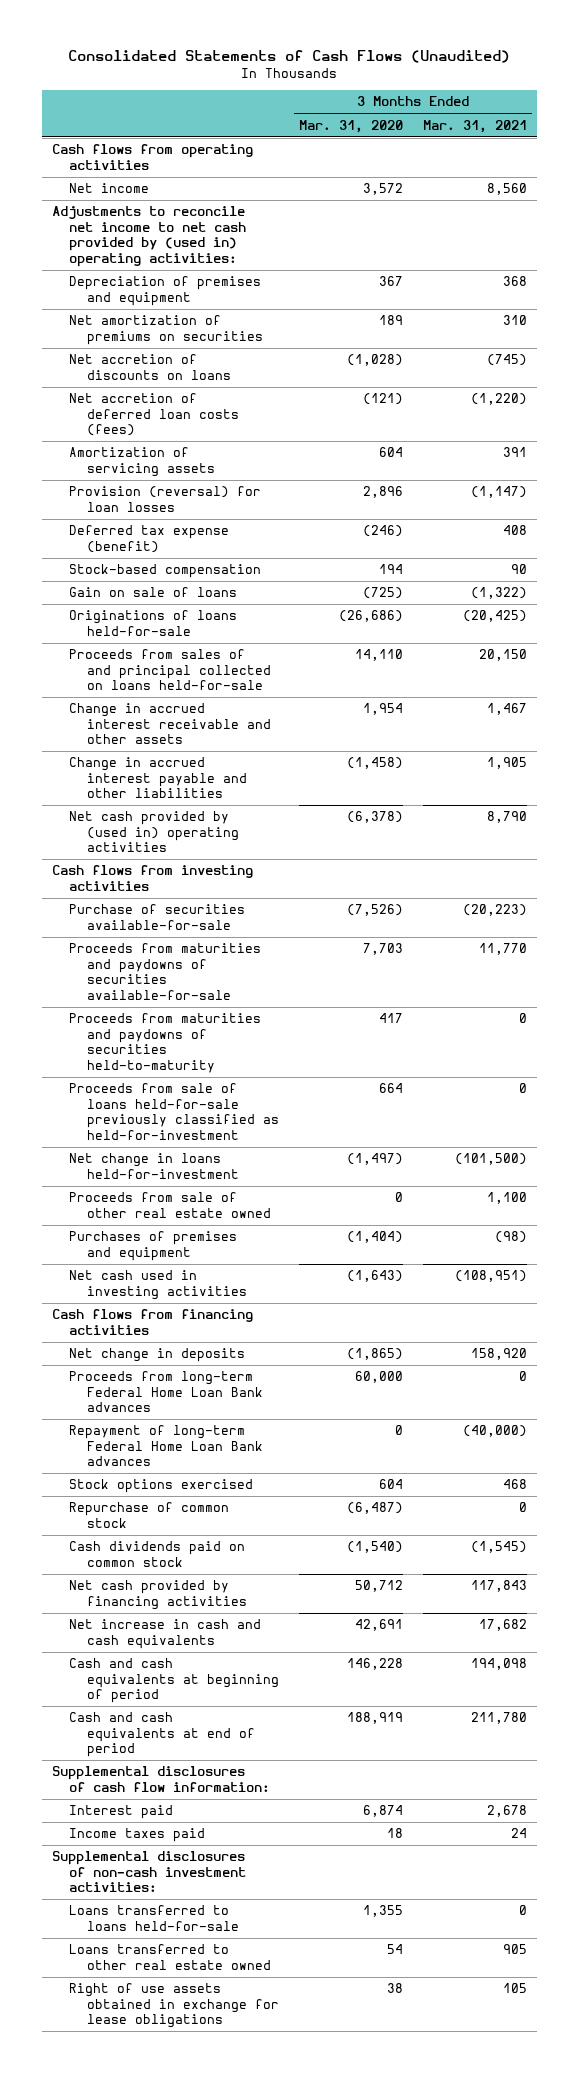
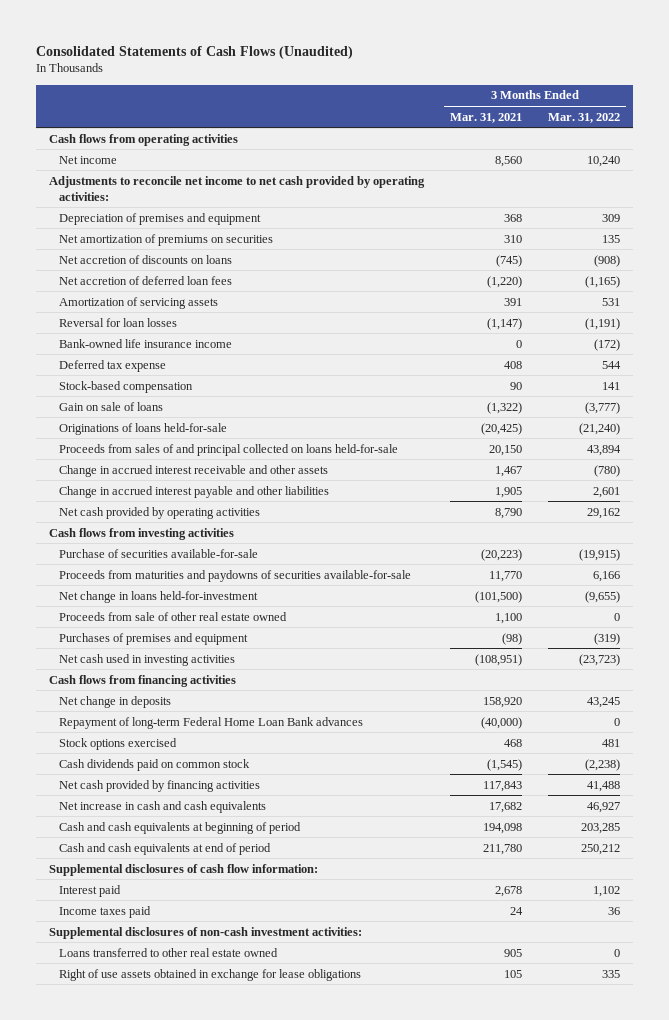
[298,119,403,133] Mar. 31, 2020 -> none
none -> [548,112,621,123] Mar. 31, 2022
[51,206,247,267] Adjustments to reconcile net income to net cash provided by (used in) operating activities: -> [49,175,426,201] Adjustments to reconcile net income to net cash provided by operating activities:
[69,393,240,437] Net accretion of deferred loan costs (fees) -> [59,275,233,285] Net accretion of deferred loan fees
[69,486,262,512] Provision (reversal) for loan losses -> [59,317,178,327] Reversal for loan losses
none -> [59,338,233,348] Bank-owned life insurance income
[69,525,230,553] Deferred tax expense (benefit) -> [59,359,167,372] Deferred tax expense
[69,811,240,853] Net cash provided by (used in) operating activities -> [59,506,261,519] Net cash provided by operating activities
[69,1013,262,1073] Proceeds from maturities and paydowns of securities held-to-maturity -> none
[69,1083,280,1140] Proceeds from sale of loans held-for-sale previously classified as held-for-investment -> none
[69,1371,264,1413] Proceeds from long-term Federal Home Loan Bank advances -> none
[69,1502,230,1528] Repurchase of common stock -> none
[69,1905,240,1931] Loans transferred to loans held-for-sale -> none

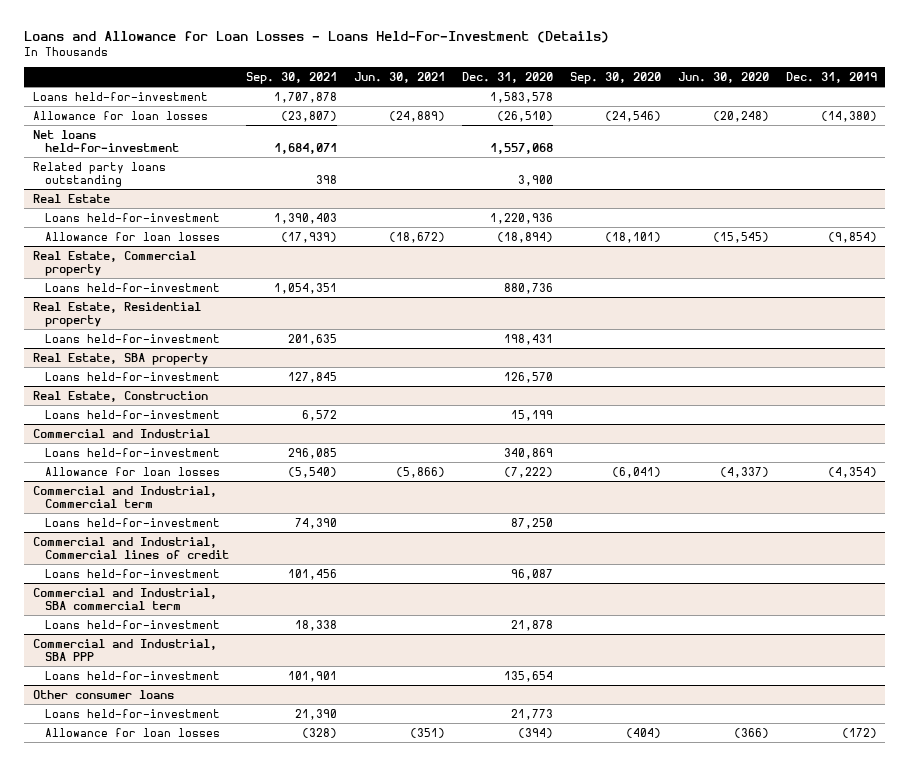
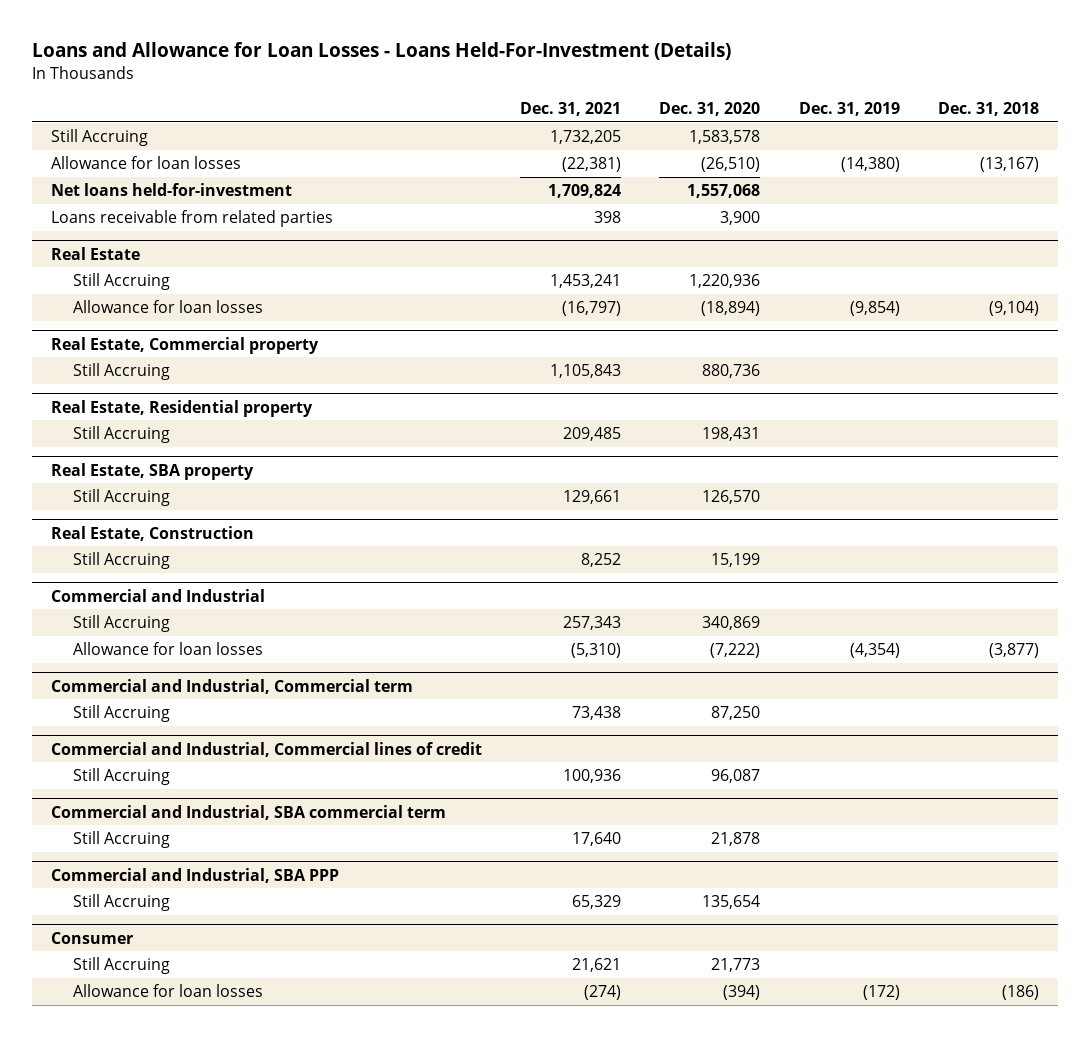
[245,71,337,84] Sep. 30, 2021 -> none
[353,71,445,83] Jun. 30, 2021 -> none
[569,71,661,84] Sep. 30, 2020 -> none
[677,71,769,83] Jun. 30, 2020 -> none
none -> [520,102,622,117] Dec. 31, 2021
none -> [938,102,1040,117] Dec. 31, 2018
[32,91,208,101] Loans held-for-investment -> [50,129,148,147] Still Accruing
[32,161,166,187] Related party loans outstanding -> [50,210,333,228] Loans receivable from related parties
[44,212,220,222] Loans held-for-investment -> [73,273,171,291] Still Accruing
[44,282,220,292] Loans held-for-investment -> [73,363,171,381] Still Accruing
[44,333,220,343] Loans held-for-investment -> [73,426,171,444] Still Accruing
[44,371,220,381] Loans held-for-investment -> [73,489,171,507] Still Accruing
[44,409,220,419] Loans held-for-investment -> [73,552,171,570] Still Accruing
[44,447,220,457] Loans held-for-investment -> [73,615,171,633] Still Accruing
[44,517,220,527] Loans held-for-investment -> [73,705,171,723] Still Accruing
[44,568,220,578] Loans held-for-investment -> [73,768,171,786] Still Accruing
[44,619,220,629] Loans held-for-investment -> [73,831,171,849] Still Accruing
[44,670,220,680] Loans held-for-investment -> [73,894,171,912] Still Accruing
[32,689,174,699] Other consumer loans -> [50,931,133,944] Consumer
[44,708,220,718] Loans held-for-investment -> [73,957,171,975] Still Accruing

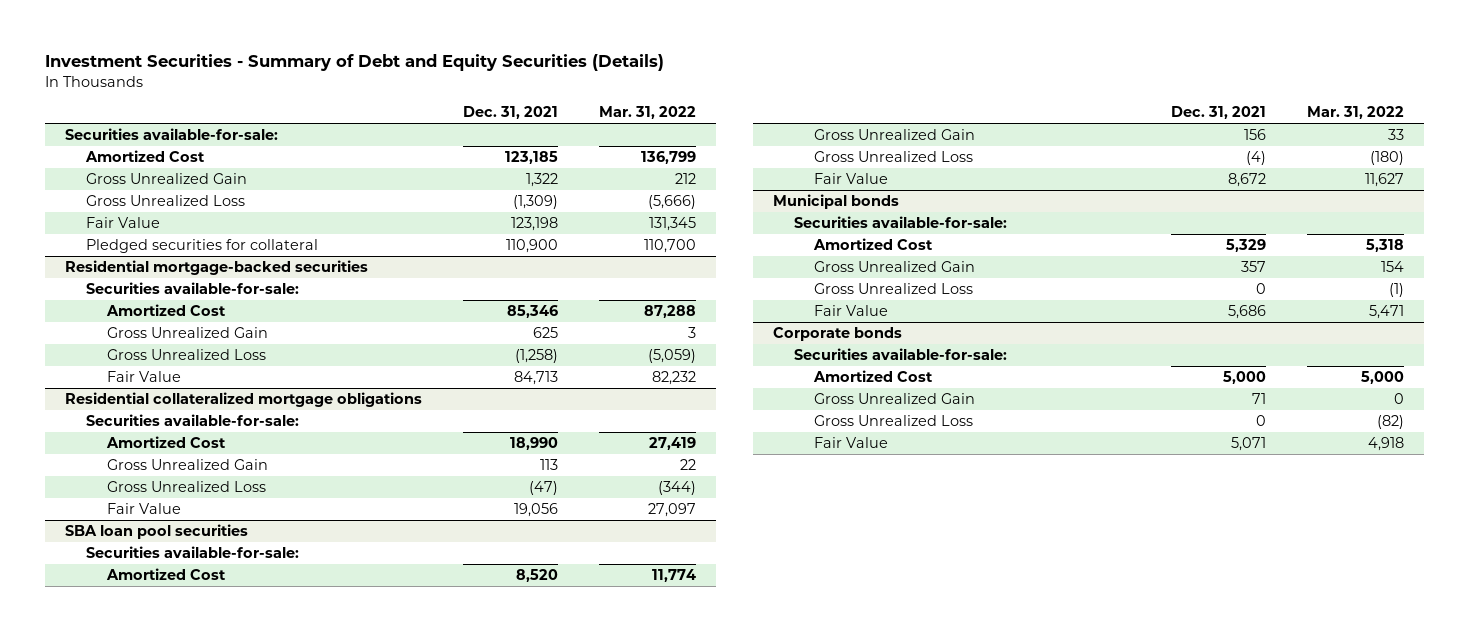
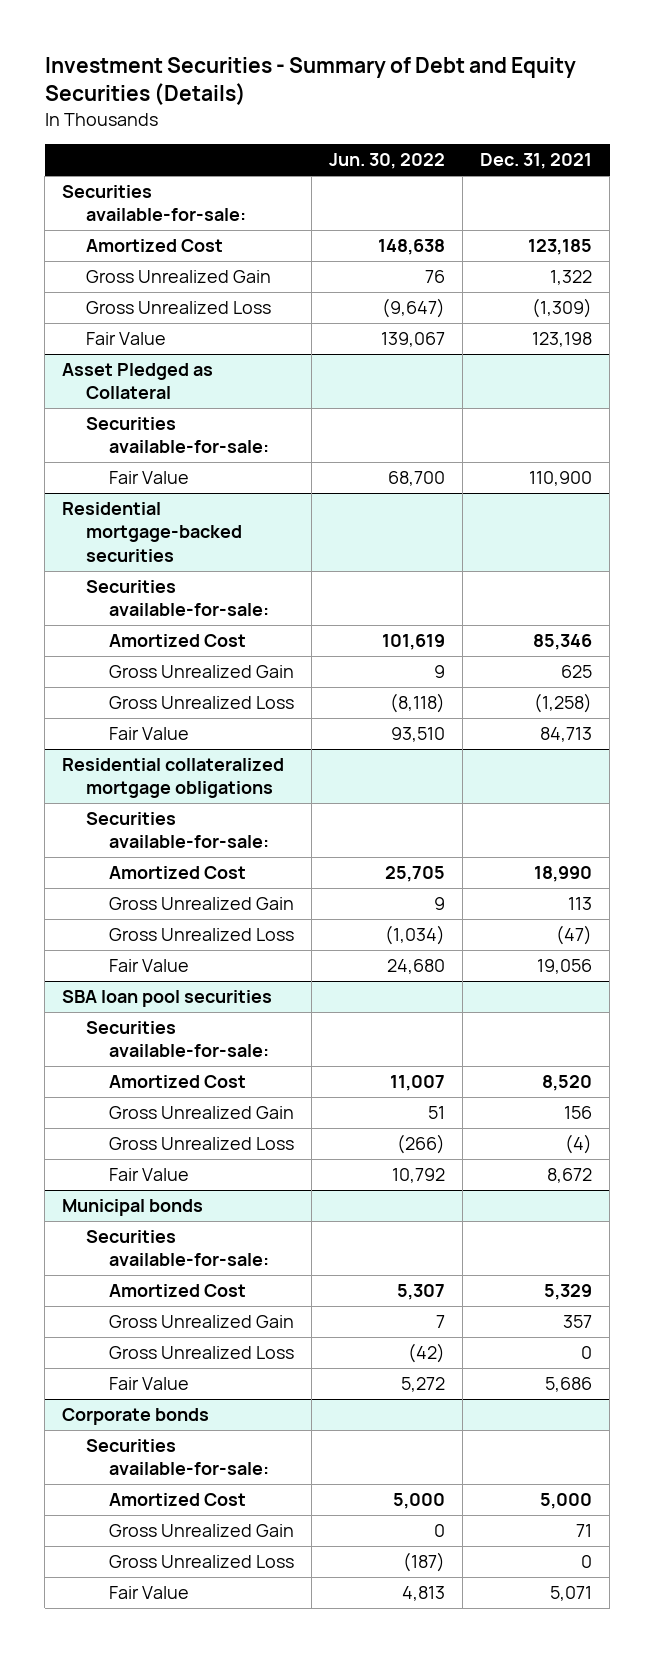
[599,106,697,120] Mar. 31, 2022 -> none
none -> [329,153,446,170] Jun. 30, 2022
none -> [62,363,214,400] Asset Pledged as Collateral
none -> [85,417,270,454] Securities available-for-sale:
[85,239,318,254] Pledged securities for collateral -> [109,471,190,485] Fair Value

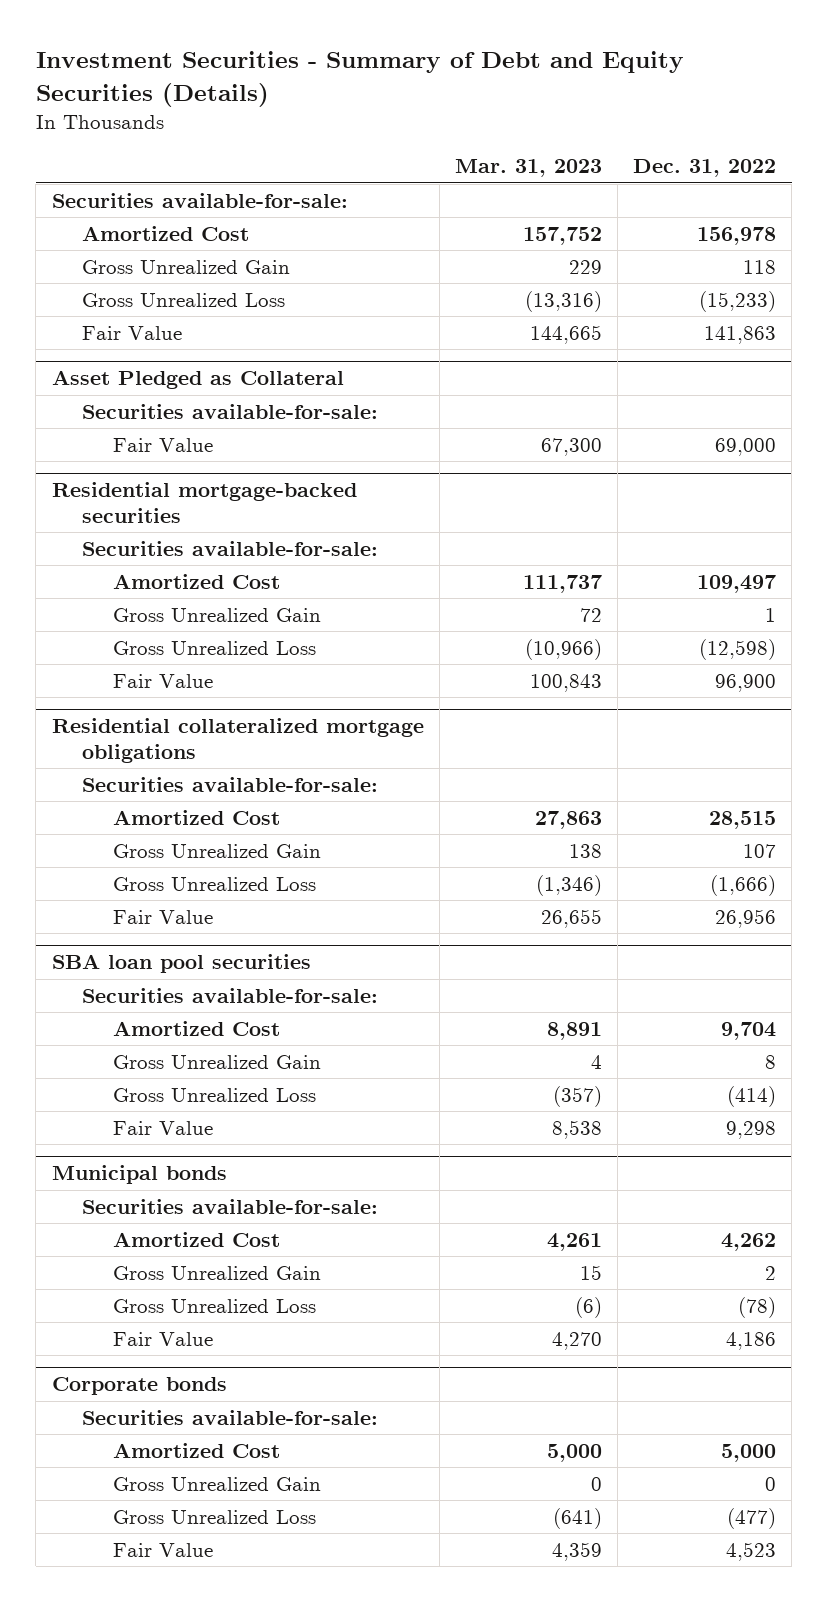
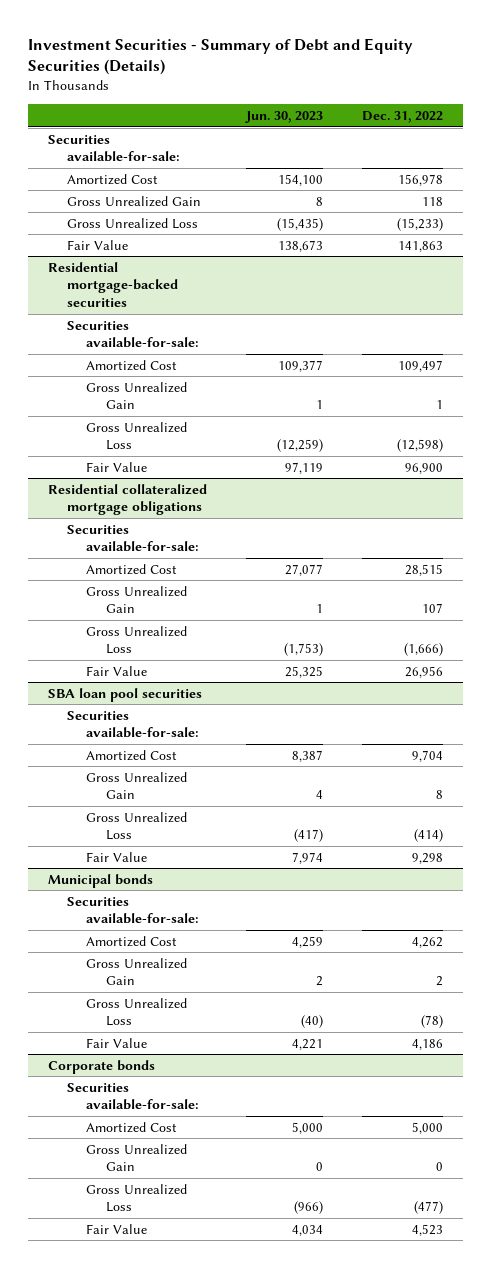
[454,159,602,178] Mar. 31, 2023 -> none
none -> [244,110,323,123] Jun. 30, 2023
[51,370,344,390] Asset Pledged as Collateral -> none
[82,403,379,419] Securities available-for-sale: -> none
[113,437,214,452] Fair Value -> none

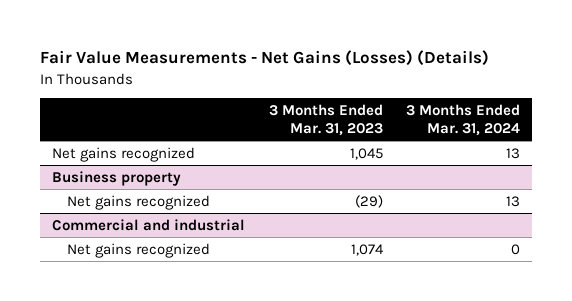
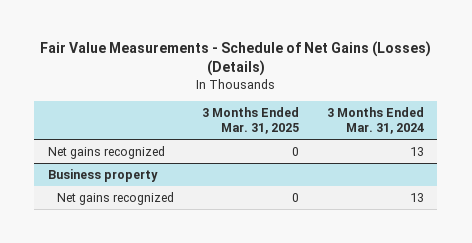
[40,50,490,67] Fair Value Measurements - Net Gains (Losses) (Details) -> [39,41,431,77] Fair Value Measurements - Schedule of Net Gains (Losses) (Details)
[268,104,383,136] 3 Months Ended Mar. 31, 2023 -> none
none -> [201,107,299,135] 3 Months Ended Mar. 31, 2025
[52,218,246,231] Commercial and industrial -> none
[66,242,210,258] Net gains recognized -> none

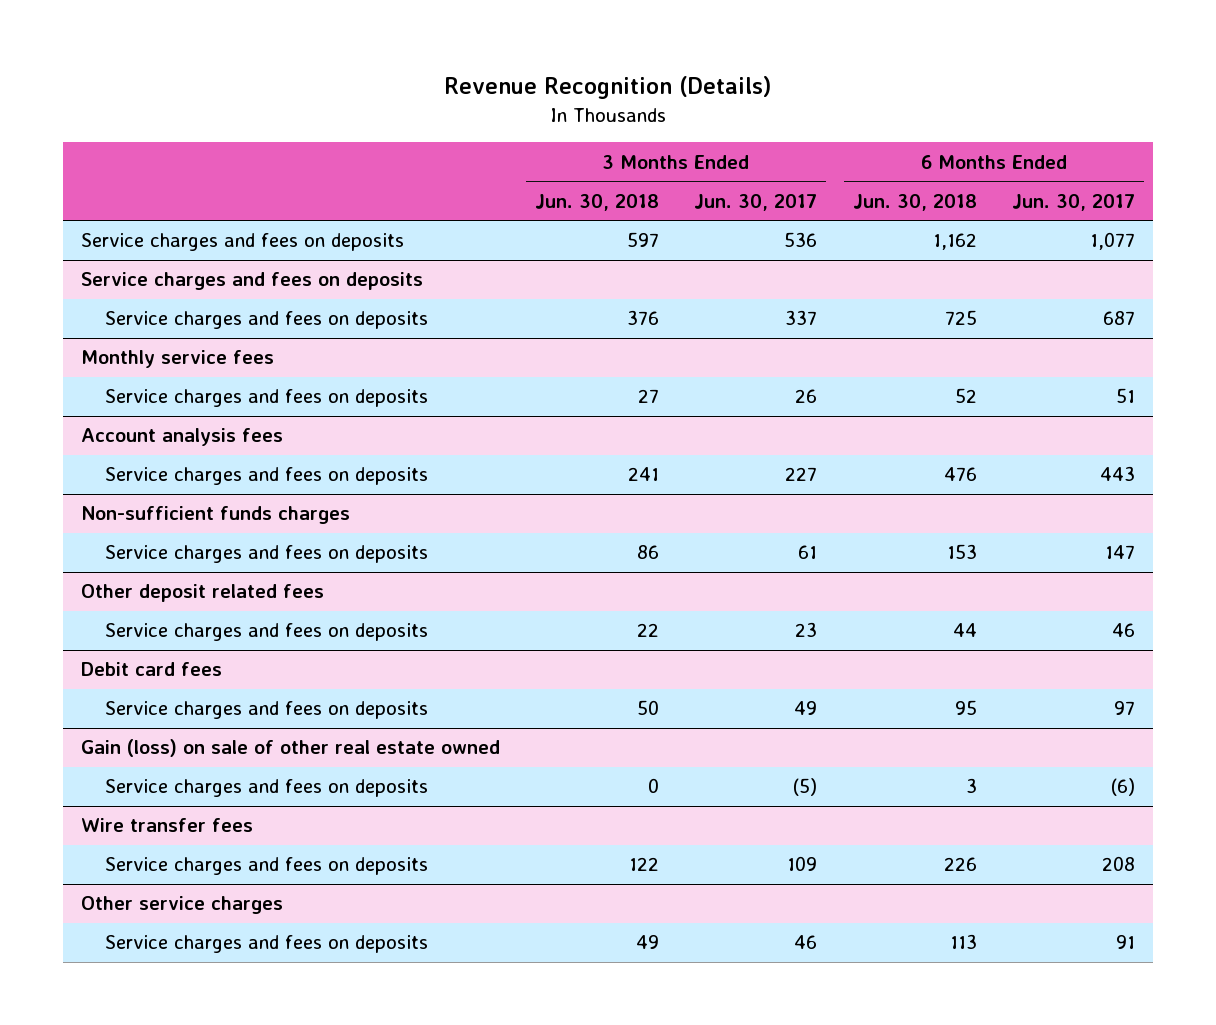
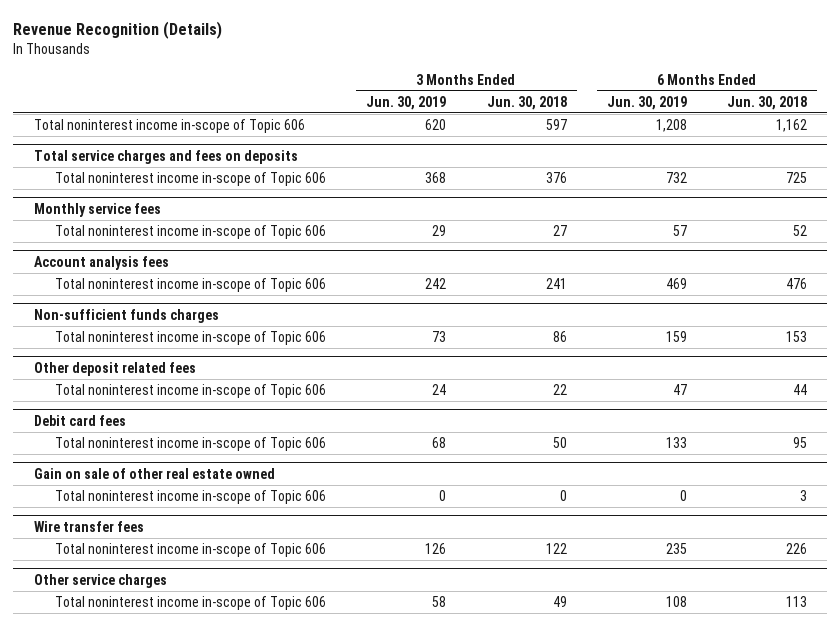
[694,193,818,211] Jun. 30, 2017 -> none
[1012,193,1136,211] Jun. 30, 2017 -> none
none -> [366,95,447,110] Jun. 30, 2019
none -> [606,95,687,110] Jun. 30, 2019
[80,233,404,252] Service charges and fees on deposits -> [33,119,305,134] Total noninterest income in-scope of Topic 606
[80,272,423,291] Service charges and fees on deposits -> [33,149,298,164] Total service charges and fees on deposits
[105,311,429,330] Service charges and fees on deposits -> [55,172,327,187] Total noninterest income in-scope of Topic 606
[105,389,429,408] Service charges and fees on deposits -> [55,225,327,240] Total noninterest income in-scope of Topic 606
[105,467,429,486] Service charges and fees on deposits -> [55,278,327,293] Total noninterest income in-scope of Topic 606
[105,545,429,564] Service charges and fees on deposits -> [55,331,327,346] Total noninterest income in-scope of Topic 606
[105,623,429,642] Service charges and fees on deposits -> [55,384,327,399] Total noninterest income in-scope of Topic 606
[105,701,429,720] Service charges and fees on deposits -> [55,437,327,452] Total noninterest income in-scope of Topic 606
[80,739,500,758] Gain (loss) on sale of other real estate owned -> [33,467,275,479] Gain on sale of other real estate owned
[105,779,429,798] Service charges and fees on deposits -> [55,490,327,505] Total noninterest income in-scope of Topic 606
[105,857,429,876] Service charges and fees on deposits -> [55,543,327,558] Total noninterest income in-scope of Topic 606
[105,935,429,954] Service charges and fees on deposits -> [55,596,327,611] Total noninterest income in-scope of Topic 606

